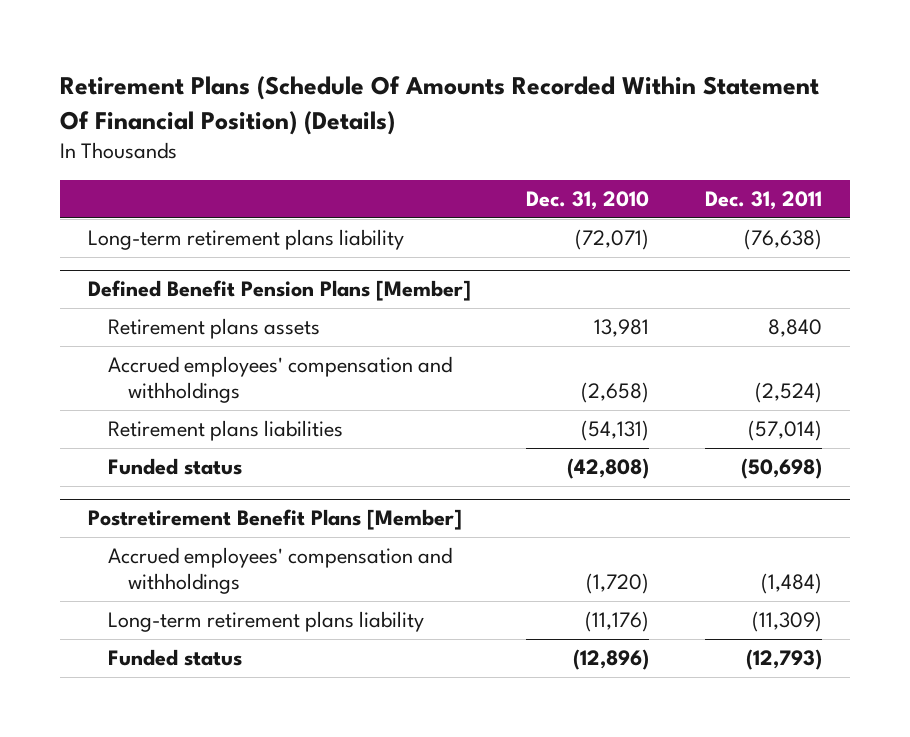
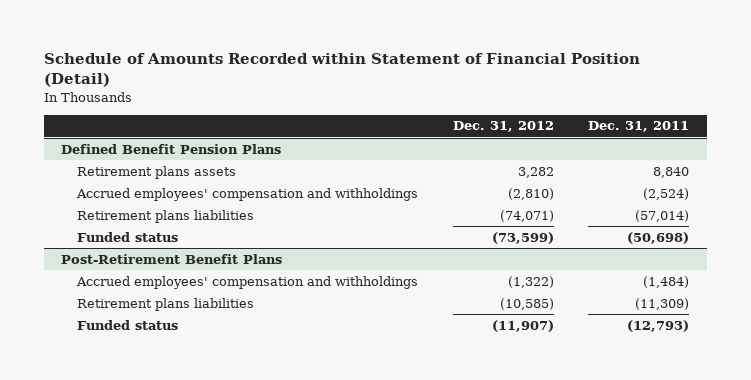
[60,76,820,135] Retirement Plans (Schedule Of Amounts Recorded Within Statement Of Financial Position) (Details) -> [44,53,641,88] Schedule of Amounts Recorded within Statement of Financial Position (Detail)
[526,191,650,211] Dec. 31, 2010 -> none
none -> [452,121,554,133] Dec. 31, 2012
[87,229,404,251] Long-term retirement plans liability -> none
[87,280,471,302] Defined Benefit Pension Plans [Member] -> [61,143,282,154] Defined Benefit Pension Plans
[87,509,462,531] Postretirement Benefit Plans [Member] -> none
none -> [61,253,283,264] Post-Retirement Benefit Plans
[107,611,424,633] Long-term retirement plans liability -> [77,297,255,311] Retirement plans liabilities

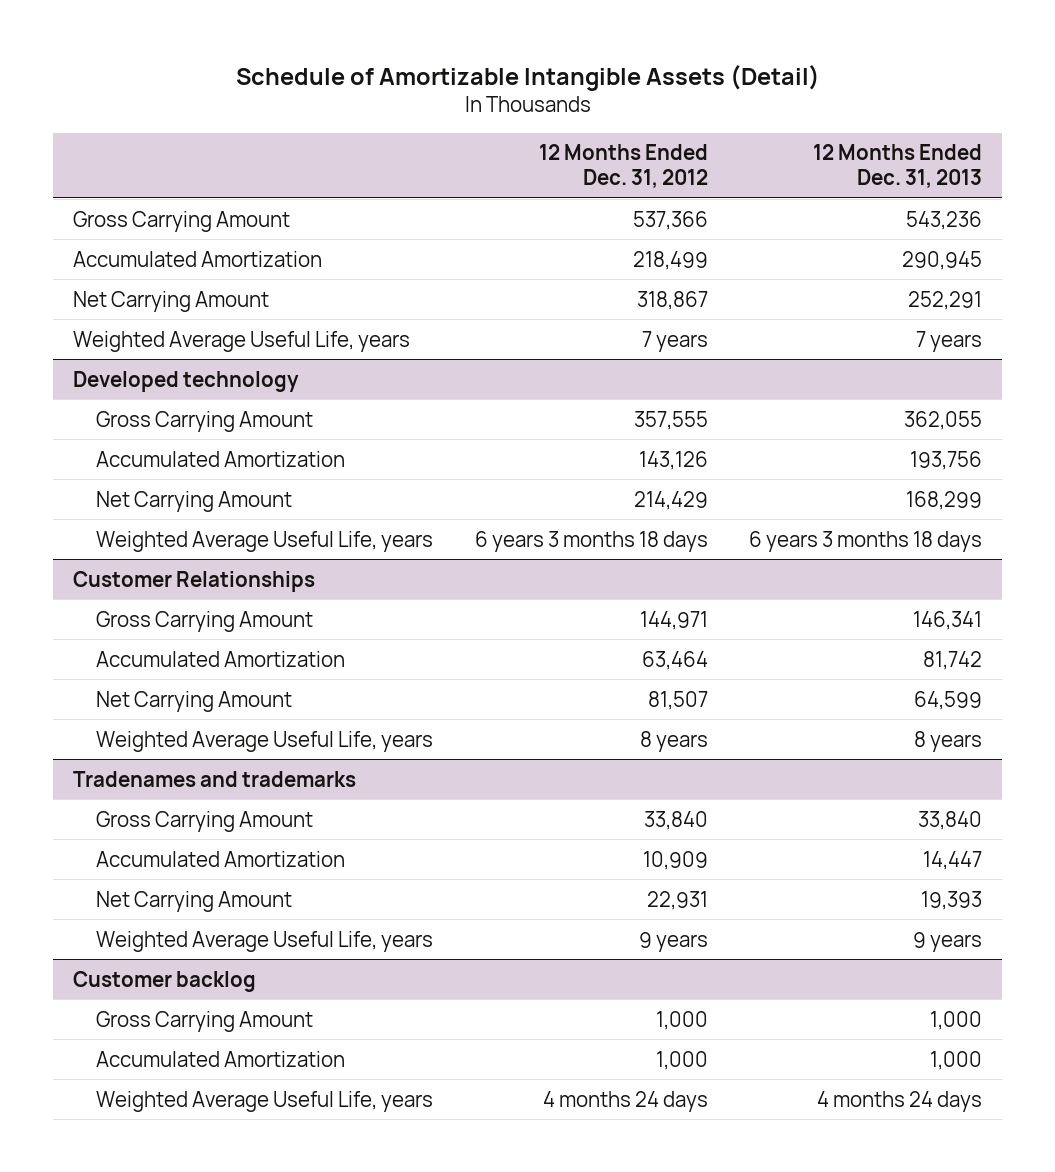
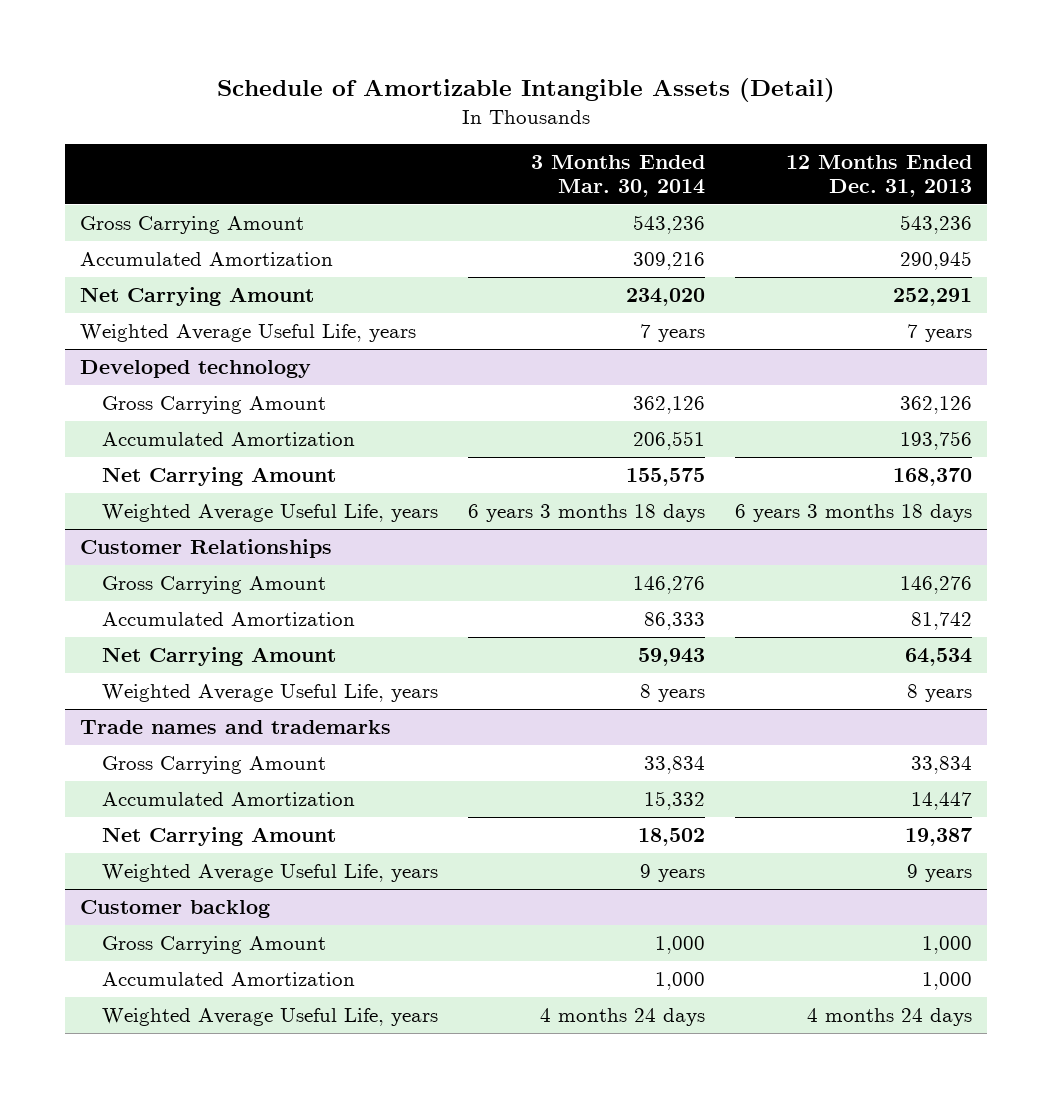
[538,144,708,189] 12 Months Ended Dec. 31, 2012 -> none
none -> [531,154,706,197] 3 Months Ended Mar. 30, 2014
[903,410,982,430] 362,055 -> [899,395,972,414] 362,126
[905,490,982,510] 168,299 -> [892,467,972,486] 168,370
[912,610,982,630] 146,341 -> [899,575,972,594] 146,276
[913,690,982,710] 64,599 -> [904,647,972,666] 64,534
[73,770,357,787] Tradenames and trademarks -> none
none -> [79,719,391,734] Trade names and trademarks
[917,810,982,830] 33,840 -> [910,755,972,774] 33,834
[920,890,982,910] 19,393 -> [904,827,972,846] 19,387

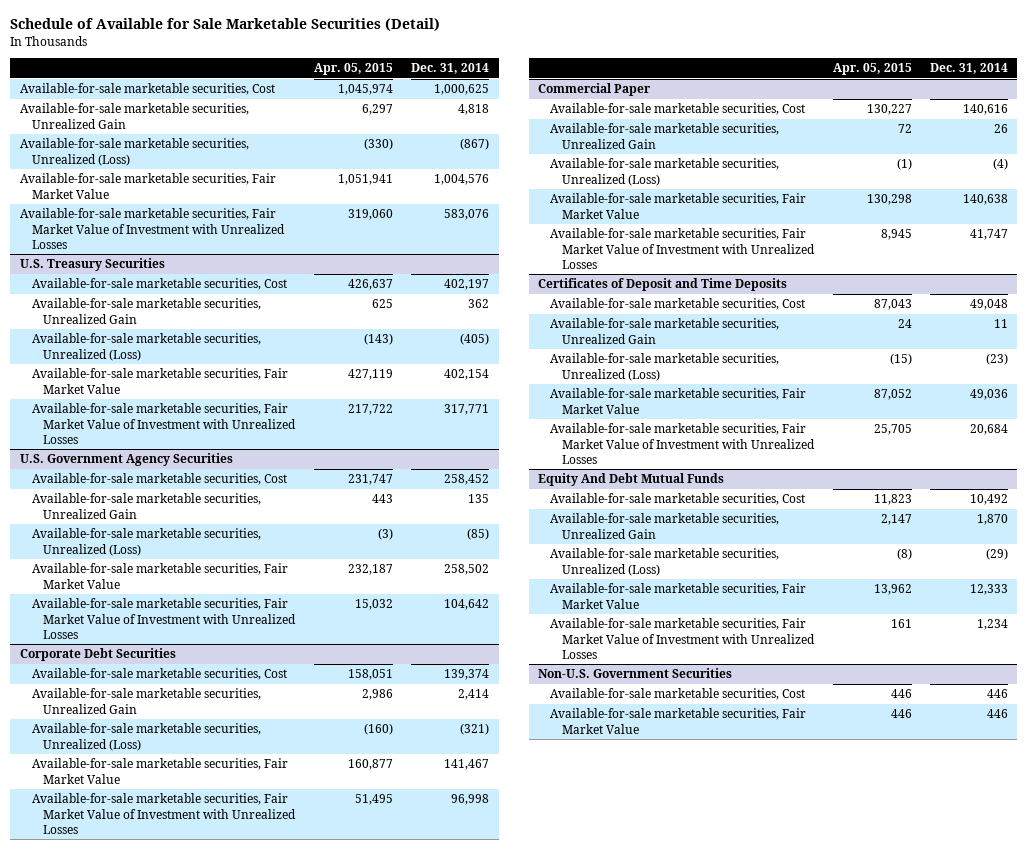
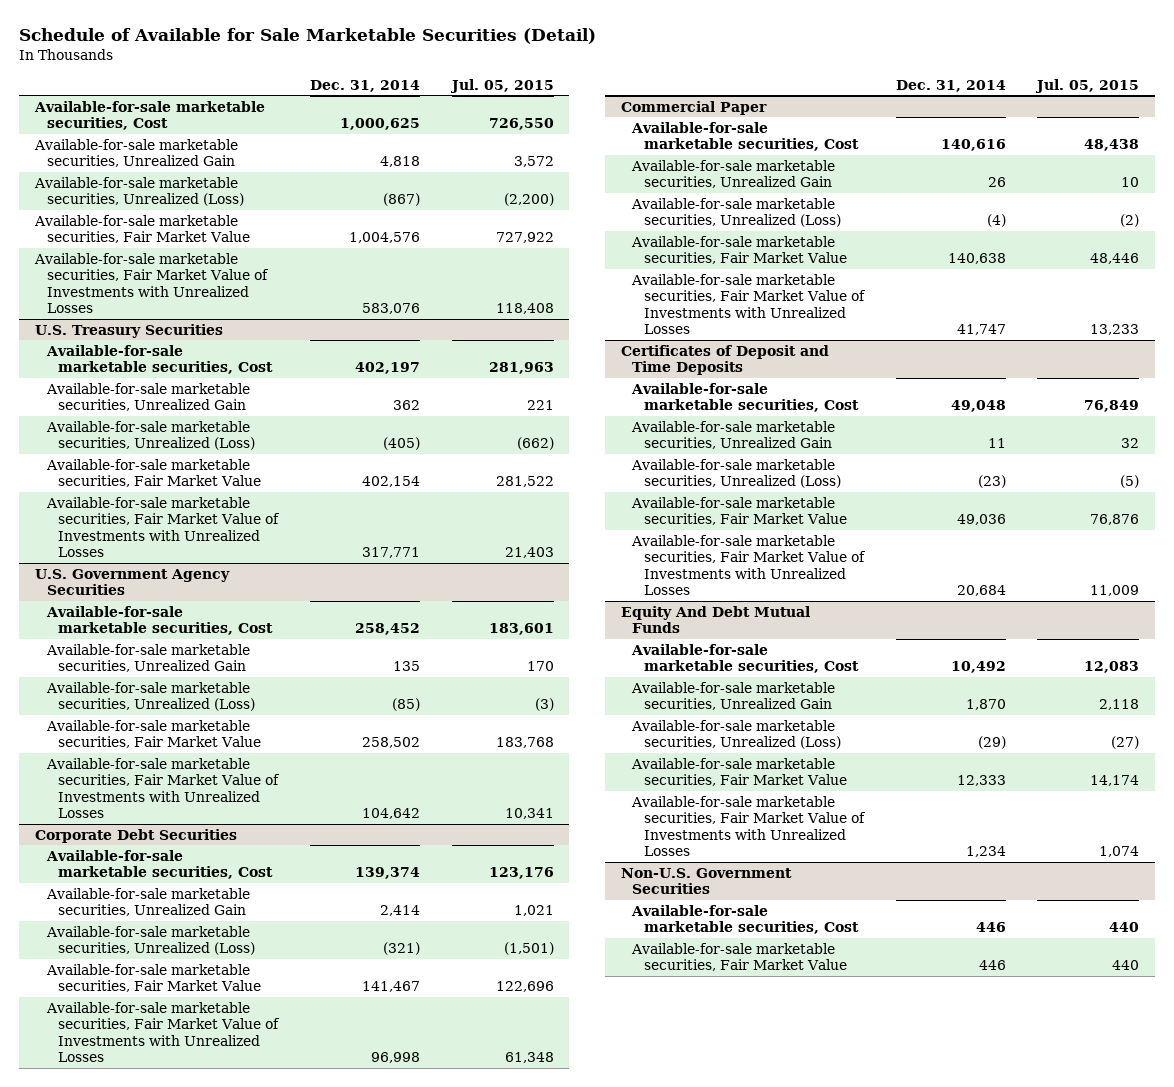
[313,63,393,76] Apr. 05, 2015 -> none
none -> [449,79,554,94] Jul. 05, 2015
[19,208,285,249] Available-for-sale marketable securities, Fair Market Value of Investment with Unrealized Losses -> [33,252,269,314] Available-for-sale marketable securities, Fair Market Value of Investments with Unrealized Losses
[31,403,297,444] Available-for-sale marketable securities, Fair Market Value of Investment with Unrealized Losses -> [45,496,281,558] Available-for-sale marketable securities, Fair Market Value of Investments with Unrealized Losses
[31,598,297,639] Available-for-sale marketable securities, Fair Market Value of Investment with Unrealized Losses -> [45,757,281,819] Available-for-sale marketable securities, Fair Market Value of Investments with Unrealized Losses
[31,793,297,834] Available-for-sale marketable securities, Fair Market Value of Investment with Unrealized Losses -> [45,1001,281,1063] Available-for-sale marketable securities, Fair Market Value of Investments with Unrealized Losses
[550,228,815,269] Available-for-sale marketable securities, Fair Market Value of Investment with Unrealized Losses -> [631,273,867,335] Available-for-sale marketable securities, Fair Market Value of Investments with Unrealized Losses
[550,423,815,464] Available-for-sale marketable securities, Fair Market Value of Investment with Unrealized Losses -> [631,534,867,596] Available-for-sale marketable securities, Fair Market Value of Investments with Unrealized Losses
[550,618,815,659] Available-for-sale marketable securities, Fair Market Value of Investment with Unrealized Losses -> [631,795,867,857] Available-for-sale marketable securities, Fair Market Value of Investments with Unrealized Losses

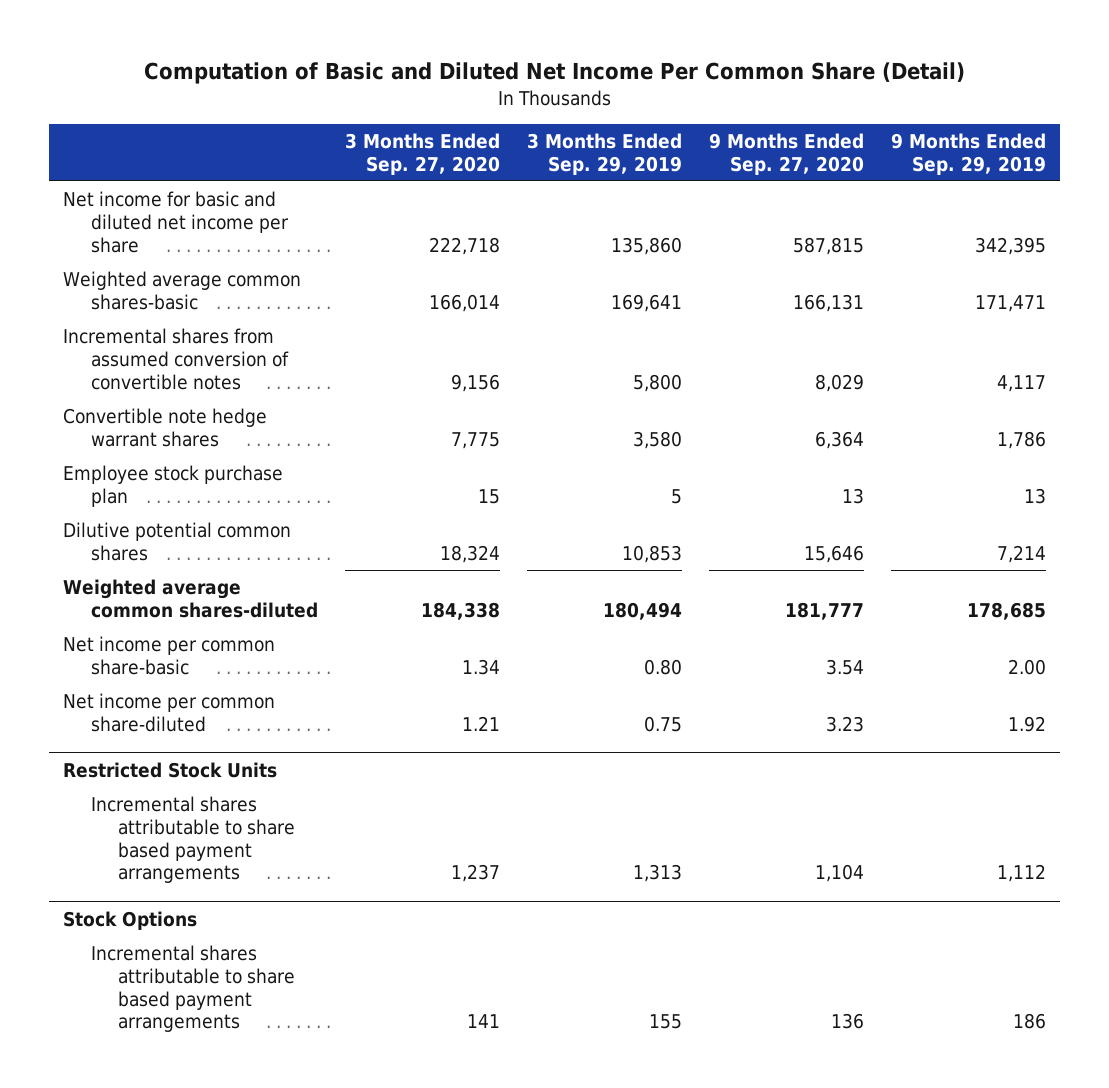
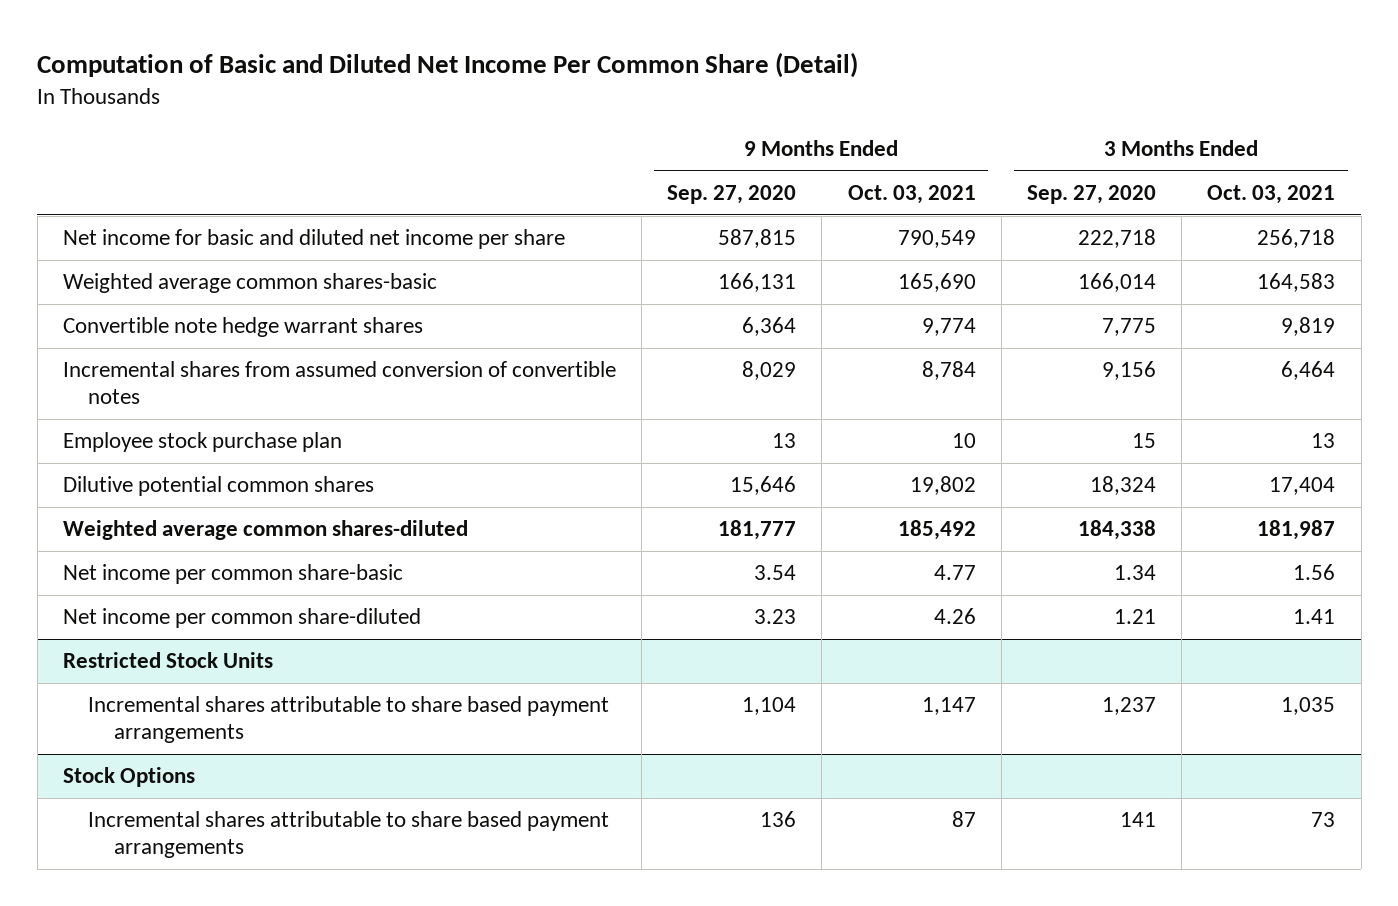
[527,133,683,175] 3 Months Ended Sep. 29, 2019 -> none
[891,133,1047,175] 9 Months Ended Sep. 29, 2019 -> none
none -> [847,184,976,204] Oct. 03, 2021
none -> [1207,184,1336,204] Oct. 03, 2021
[62,328,289,390] Incremental shares from assumed conversion of convertible notes -> [62,361,616,405] Incremental shares from assumed conversion of convertible notes

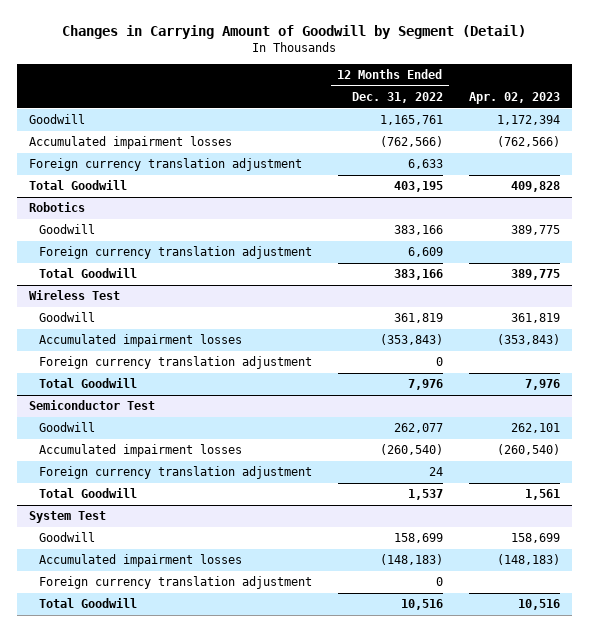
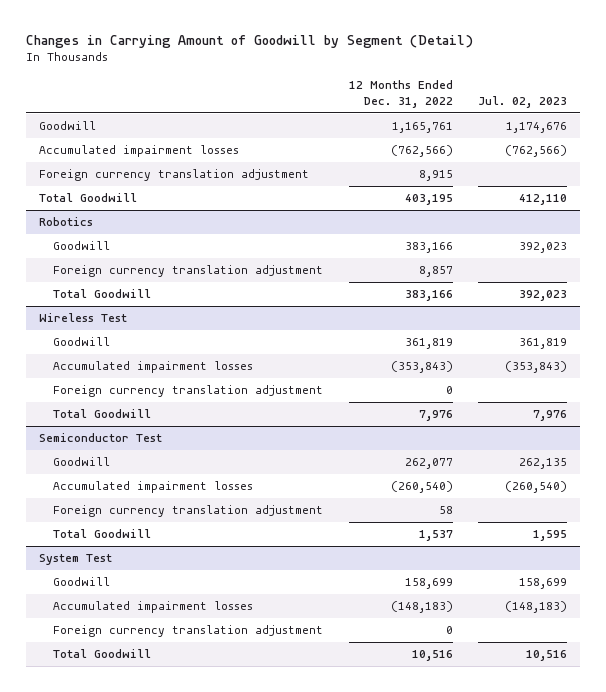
[468,92,560,105] Apr. 02, 2023 -> none
none -> [478,95,568,108] Jul. 02, 2023
[407,159,443,170] 6,633 -> [418,169,453,181] 8,915
[407,247,443,258] 6,609 -> [418,265,453,277] 8,857
[428,467,443,477] 24 -> [438,505,453,514] 58

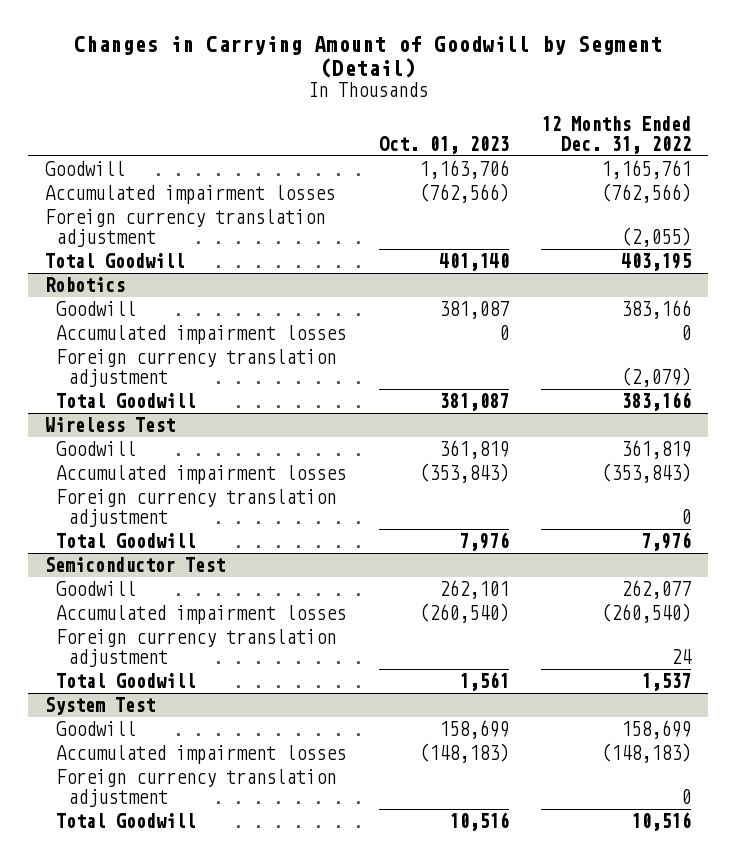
[478,95,568,108] Jul. 02, 2023 -> none
none -> [378,136,509,155] Oct. 01, 2023
[418,169,453,181] 8,915 -> [621,226,692,247] (2,055)
none -> [56,324,347,344] Accumulated impairment losses
[418,265,453,277] 8,857 -> [621,366,692,387] (2,079)
[438,505,453,514] 58 -> [671,648,693,664] 24

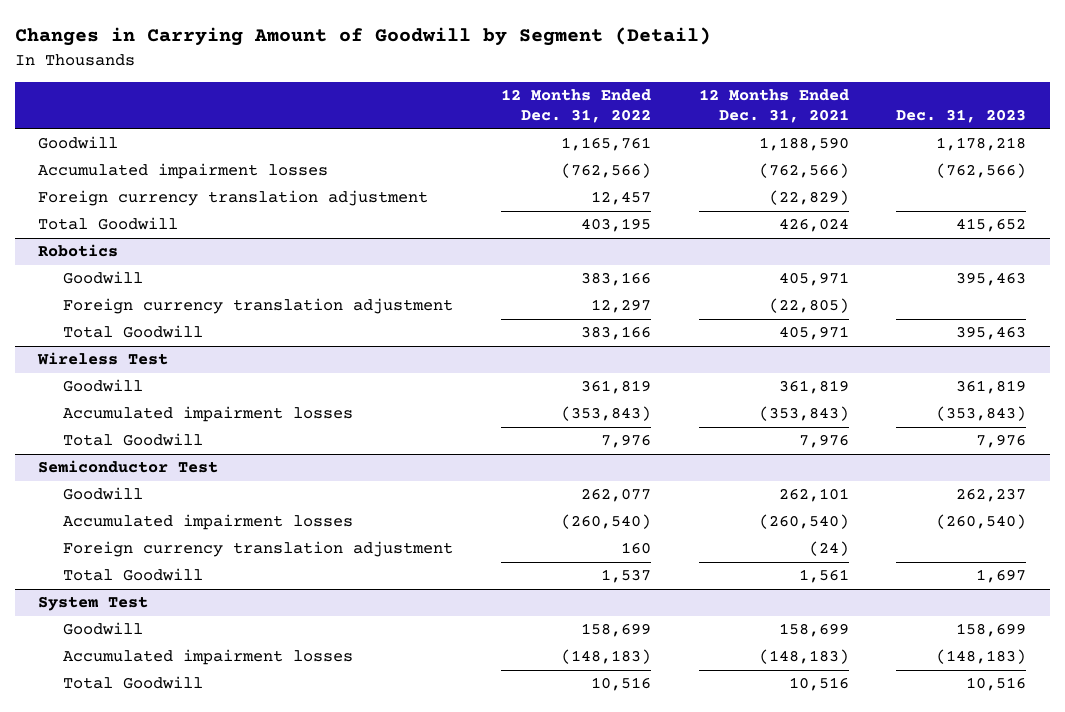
[378,136,509,155] Oct. 01, 2023 -> none
none -> [698,89,849,124] 12 Months Ended Dec. 31, 2021
none -> [896,109,1027,124] Dec. 31, 2023
[621,226,692,247] (2,055) -> [590,191,651,206] 12,457
[56,324,347,344] Accumulated impairment losses -> none
[621,366,692,387] (2,079) -> [590,299,651,314] 12,297
[56,488,337,527] Foreign currency translation adjustment -> none
[671,648,693,664] 24 -> [620,542,651,555] 160
[56,768,337,807] Foreign currency translation adjustment -> none

